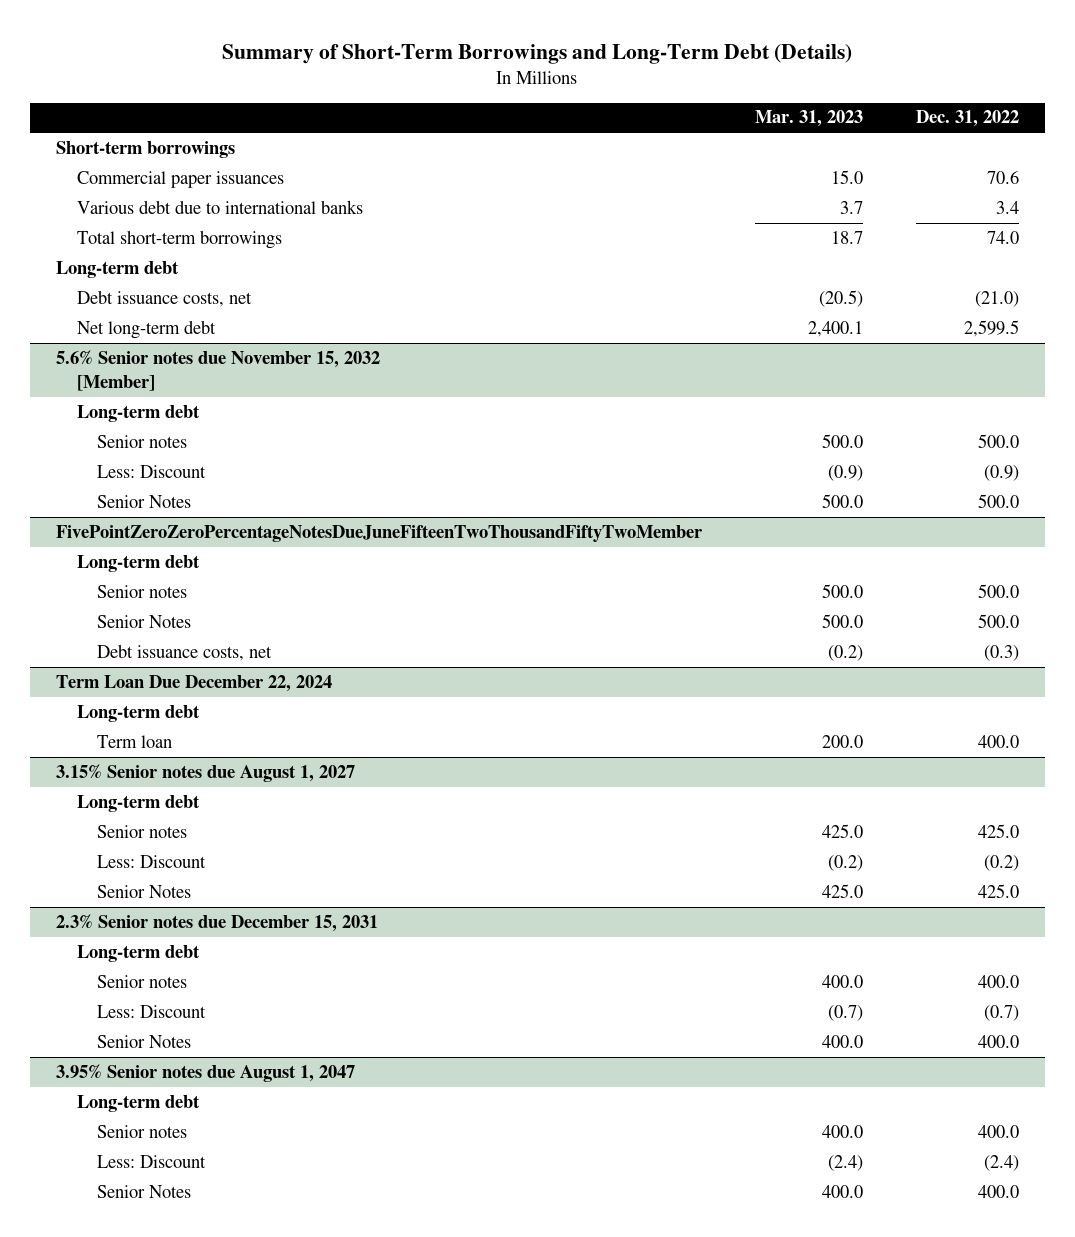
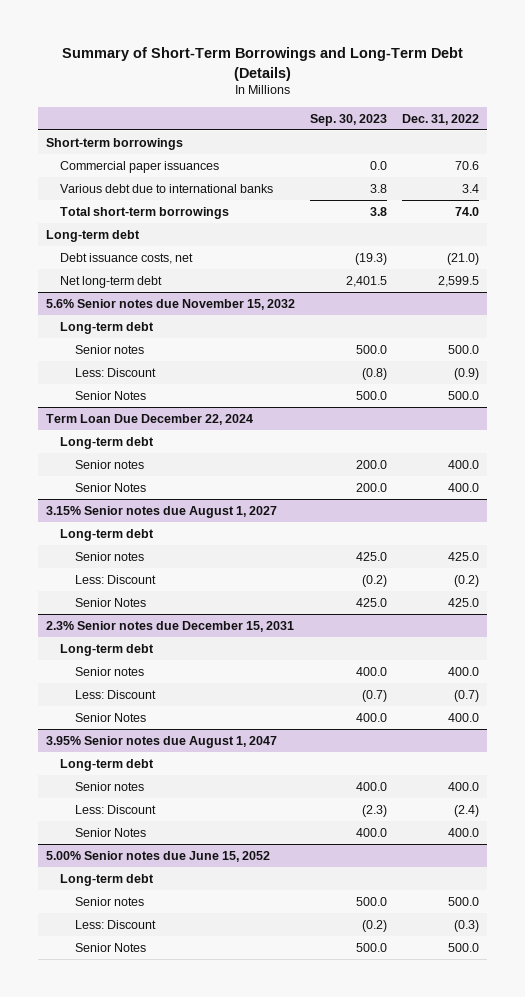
[754,110,863,128] Mar. 31, 2023 -> none
none -> [310,113,388,126] Sep. 30, 2023
[56,349,381,391] 5.6% Senior notes due November 15, 2032 [Member] -> [46,298,296,310] 5.6% Senior notes due November 15, 2032
[56,524,704,542] FivePointZeroZeroPercentageNotesDueJuneFifteenTwoThousandFiftyTwoMember -> none
[76,554,200,572] Long-term debt -> none
[97,584,188,598] Senior notes -> none
[97,614,192,628] Senior Notes -> none
[97,643,273,661] Debt issuance costs, net -> none
[97,734,173,748] Term loan -> none
none -> [74,459,144,469] Senior notes
none -> [74,482,146,492] Senior Notes
none -> [46,850,271,862] 5.00% Senior notes due June 15, 2052
none -> [60,873,155,886] Long-term debt
none -> [74,896,144,906] Senior notes
none -> [74,919,156,929] Less: Discount
none -> [74,942,146,952] Senior Notes

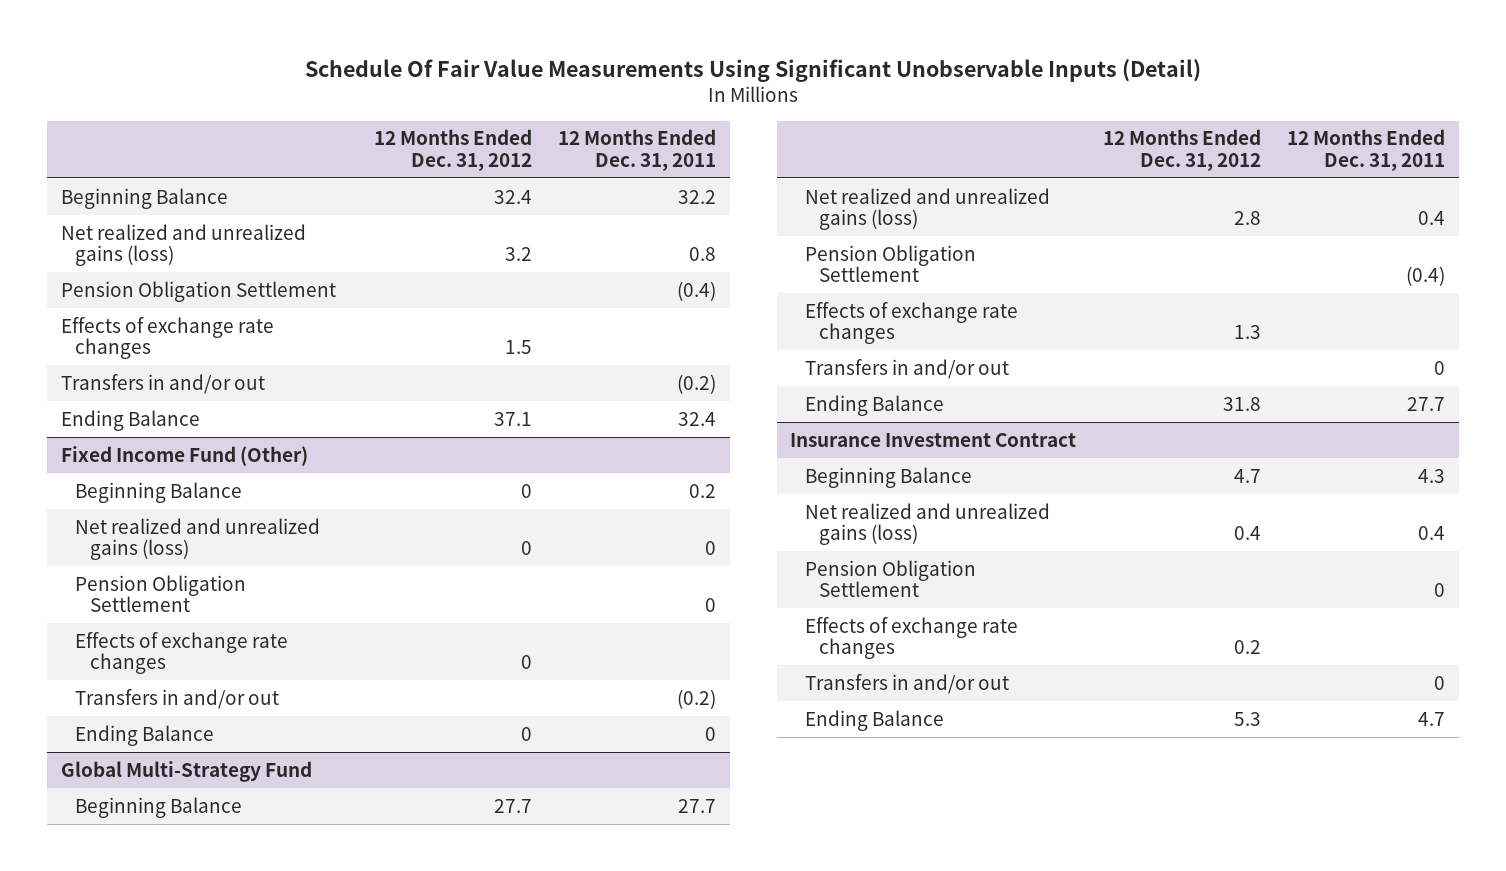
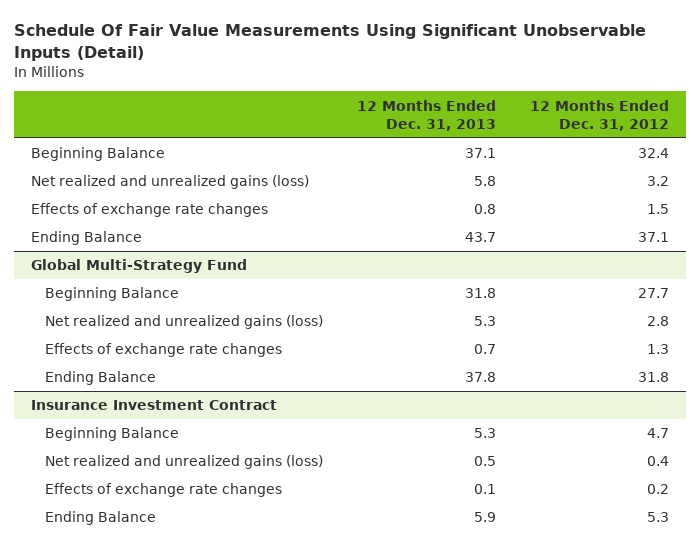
[558,129,717,171] 12 Months Ended Dec. 31, 2011 -> none
none -> [356,99,496,131] 12 Months Ended Dec. 31, 2013
[60,280,336,302] Pension Obligation Settlement -> none
[60,373,265,394] Transfers in and/or out -> none
[60,445,308,466] Fixed Income Fund (Other) -> none
[75,481,243,503] Beginning Balance -> none
[75,517,321,561] Net realized and unrealized gains (loss) -> none
[75,574,247,613] Pension Obligation Settlement -> none
[75,631,289,675] Effects of exchange rate changes -> none
[75,688,280,709] Transfers in and/or out -> none
[75,724,215,746] Ending Balance -> none
[804,244,976,283] Pension Obligation Settlement -> none
[804,358,1009,379] Transfers in and/or out -> none
[804,559,976,598] Pension Obligation Settlement -> none
[804,673,1009,694] Transfers in and/or out -> none

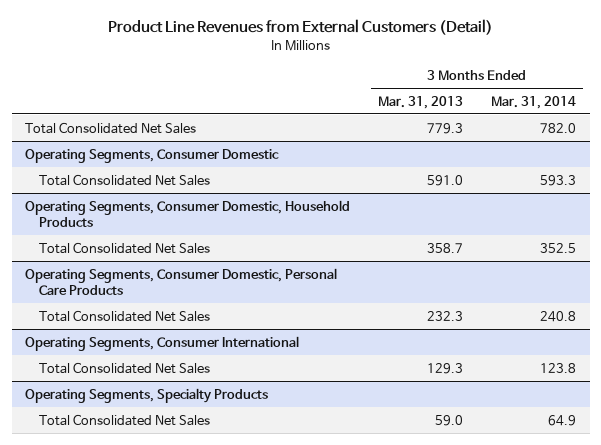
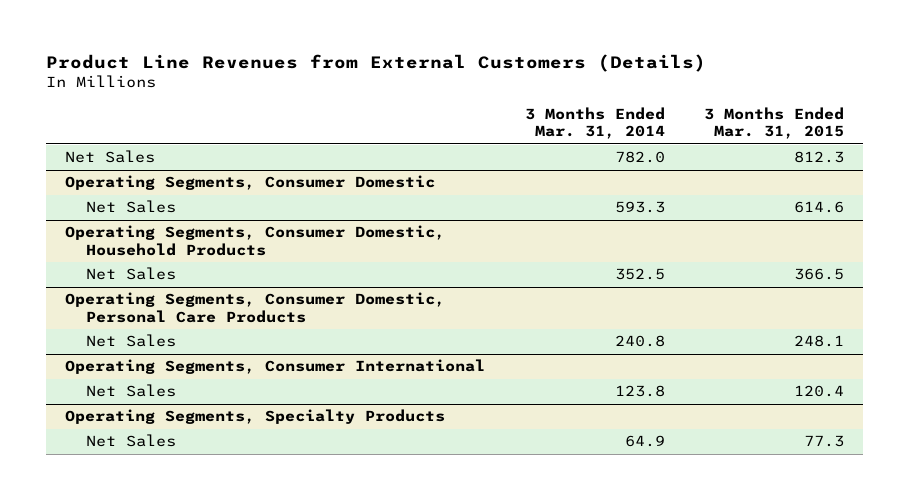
[107,18,493,35] Product Line Revenues from External Customers (Detail) -> [45,53,706,72] Product Line Revenues from External Customers (Details)
[378,95,464,109] Mar. 31, 2013 -> none
none -> [703,107,844,140] 3 Months Ended Mar. 31, 2015
[25,121,197,134] Total Consolidated Net Sales -> [65,150,156,164] Net Sales
[39,173,211,186] Total Consolidated Net Sales -> [86,200,177,214] Net Sales
[39,241,211,254] Total Consolidated Net Sales -> [86,267,177,281] Net Sales
[39,309,211,322] Total Consolidated Net Sales -> [86,334,177,348] Net Sales
[39,361,211,374] Total Consolidated Net Sales -> [86,384,177,398] Net Sales
[39,413,211,426] Total Consolidated Net Sales -> [86,434,177,448] Net Sales

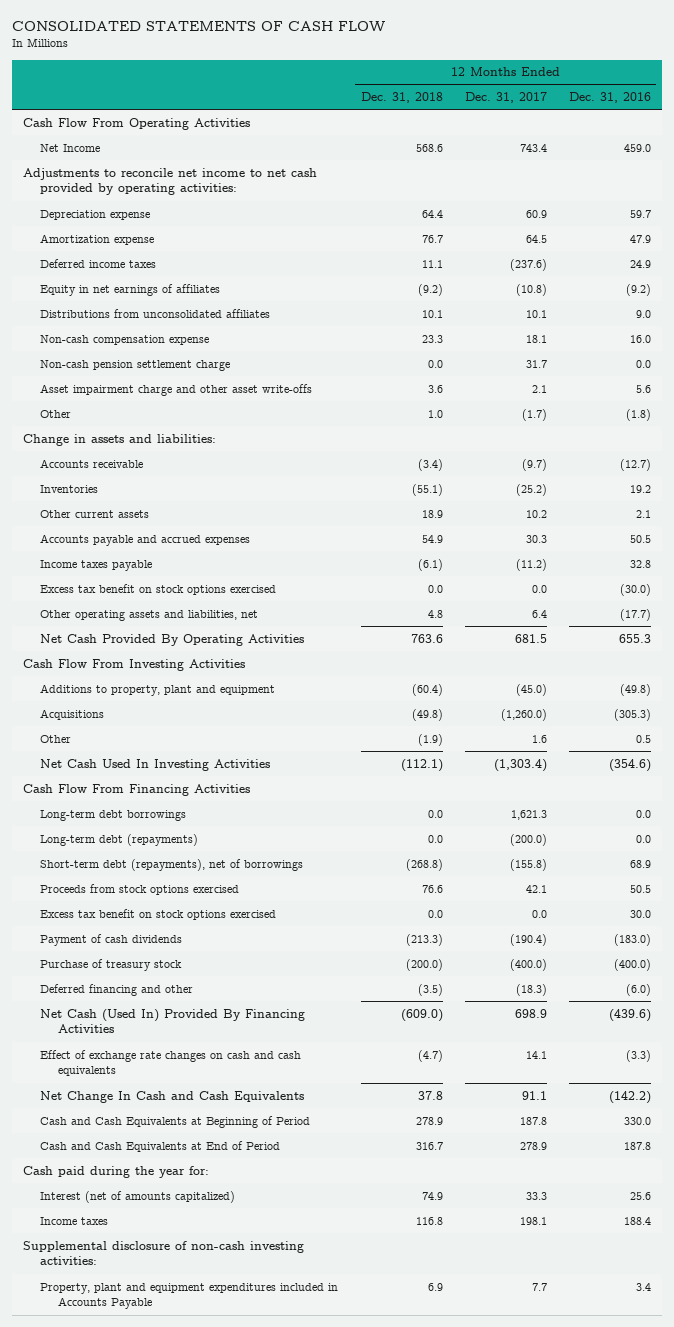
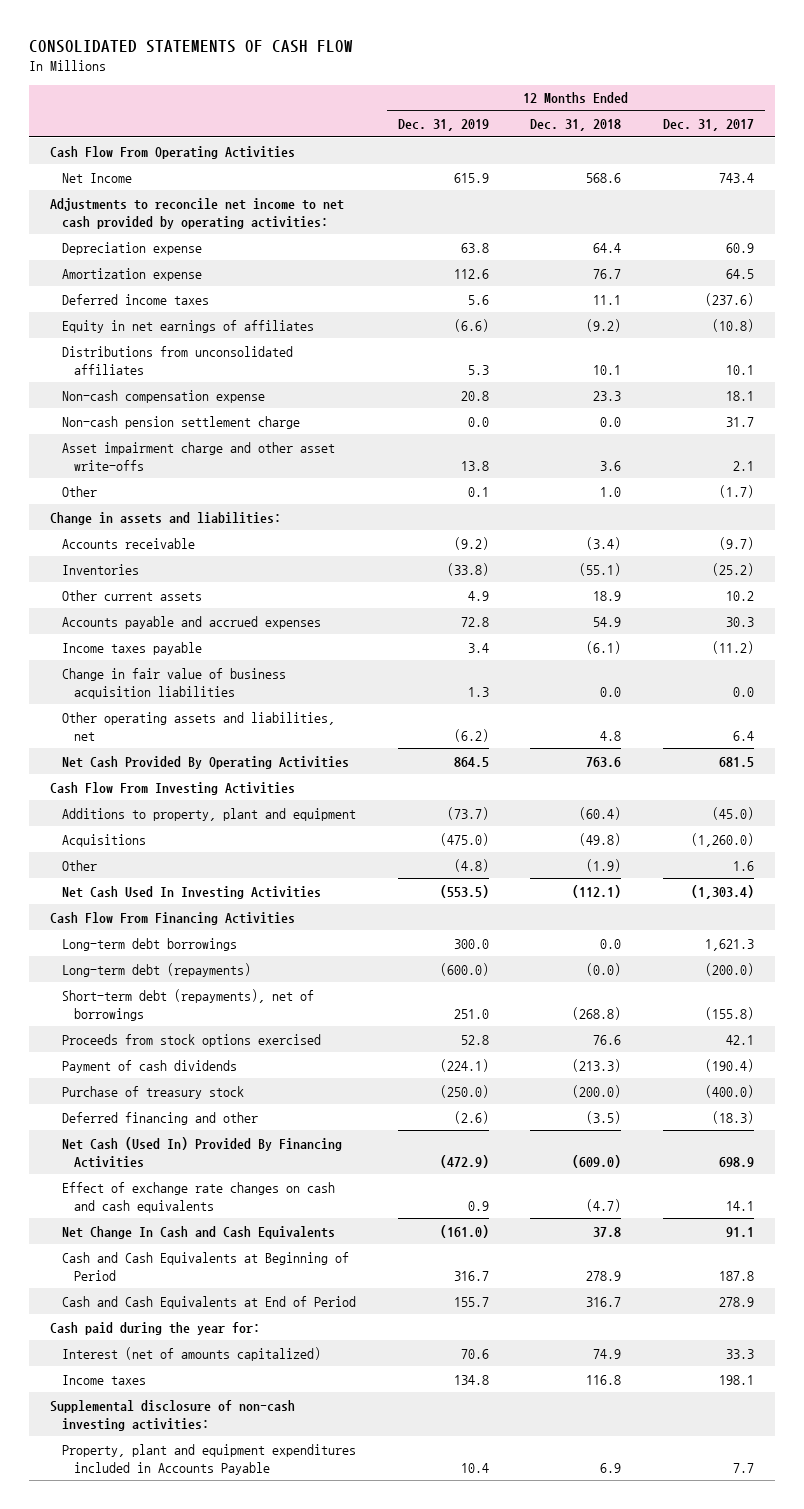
[568,92,651,104] Dec. 31, 2016 -> none
none -> [397,119,489,132] Dec. 31, 2019
[40,583,277,595] Excess tax benefit on stock options exercised -> none
none -> [61,667,286,699] Change in fair value of business acquisition liabilities
[427,834,443,843] 0.0 -> [586,962,622,976] (0.0)
[40,908,277,920] Excess tax benefit on stock options exercised -> none

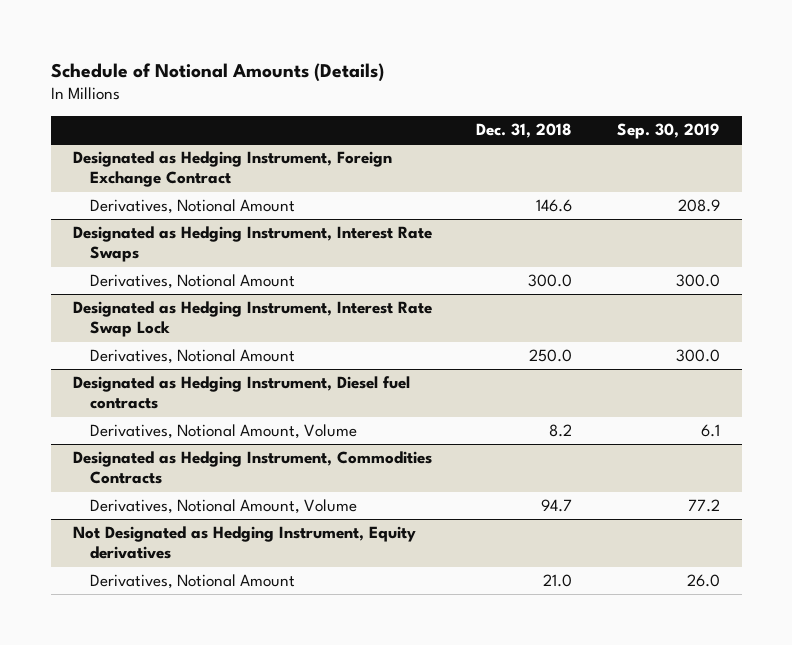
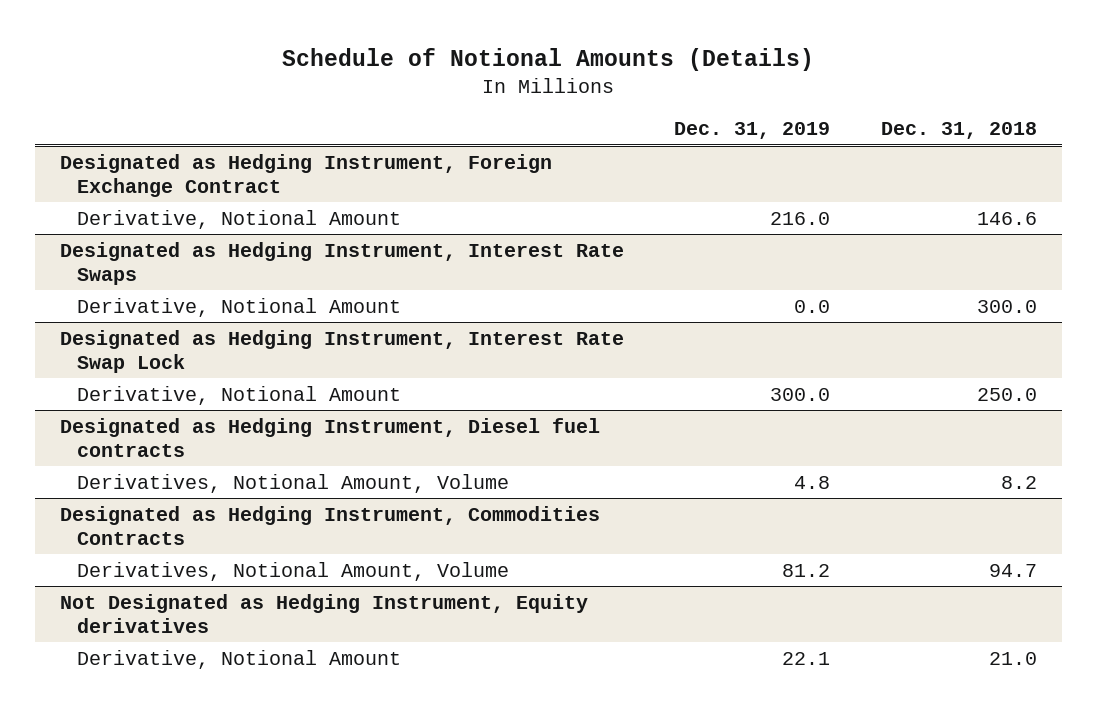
[616,123,720,140] Sep. 30, 2019 -> none
none -> [674,122,831,140] Dec. 31, 2019
[89,199,295,215] Derivatives, Notional Amount -> [76,209,401,229] Derivative, Notional Amount
[89,274,295,290] Derivatives, Notional Amount -> [76,297,401,317] Derivative, Notional Amount
[89,349,295,365] Derivatives, Notional Amount -> [76,385,401,405] Derivative, Notional Amount
[89,574,295,590] Derivatives, Notional Amount -> [76,649,401,669] Derivative, Notional Amount

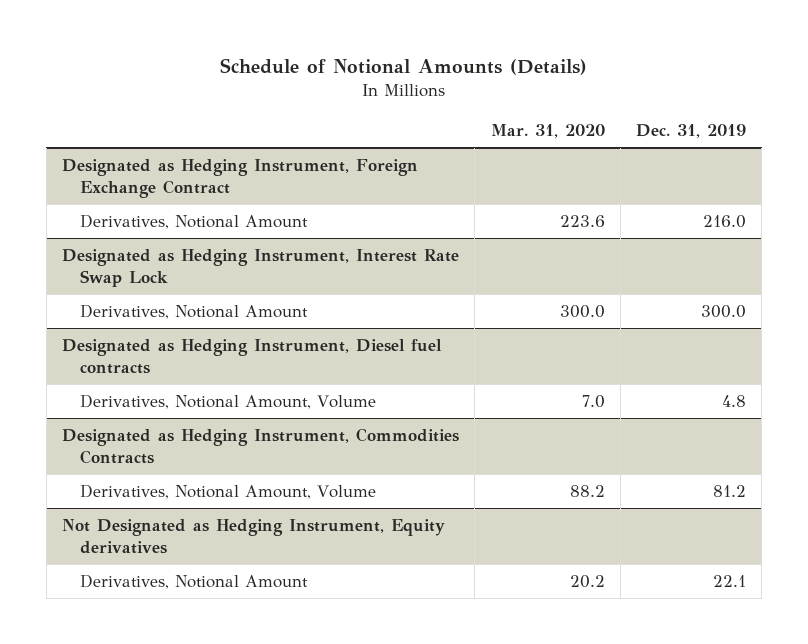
[880,122,1037,140] Dec. 31, 2018 -> none
none -> [490,123,605,138] Mar. 31, 2020
[60,241,625,285] Designated as Hedging Instrument, Interest Rate Swaps -> none
[76,297,401,317] Derivative, Notional Amount -> none
[76,209,401,229] Derivative, Notional Amount -> [79,214,308,230] Derivatives, Notional Amount
[76,385,401,405] Derivative, Notional Amount -> [79,304,308,320] Derivatives, Notional Amount
[76,649,401,669] Derivative, Notional Amount -> [79,574,308,590] Derivatives, Notional Amount

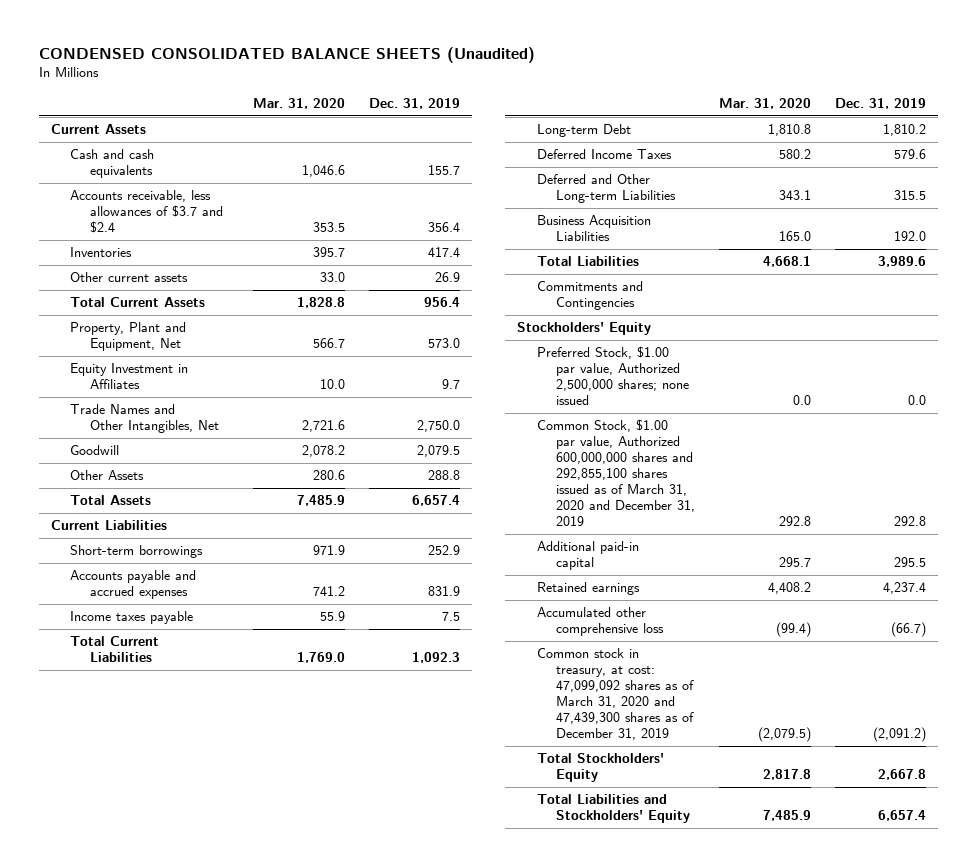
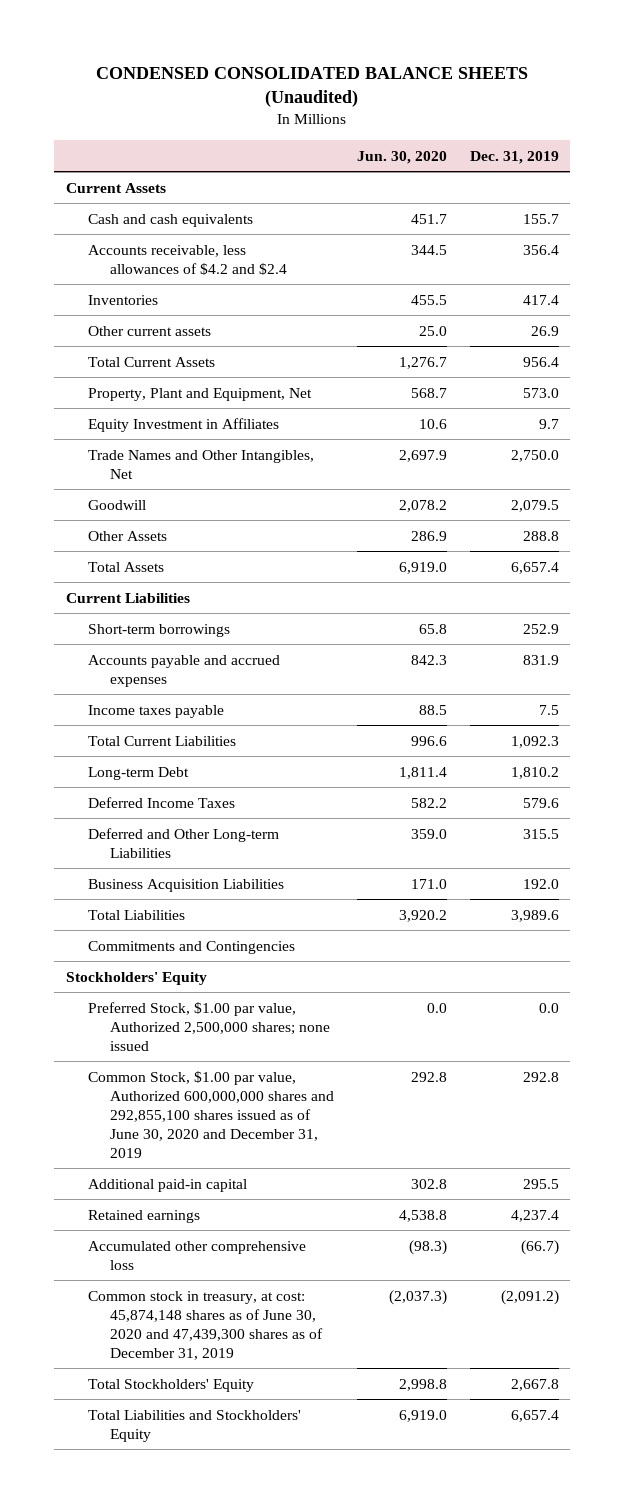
[252,97,345,109] Mar. 31, 2020 -> none
none -> [356,150,447,164] Jun. 30, 2020
[70,190,224,234] Accounts receivable, less allowances of $3.7 and $2.4 -> [87,244,288,275] Accounts receivable, less allowances of $4.2 and $2.4
[536,419,696,527] Common Stock, $1.00 par value, Authorized 600,000,000 shares and 292,855,100 shares issued as of March 31, 2020 and December 31, 2019 -> [87,1070,335,1158] Common Stock, $1.00 par value, Authorized 600,000,000 shares and 292,855,100 shares issued as of June 30, 2020 and December 31, 2019
[536,648,695,741] Common stock in treasury, at cost: 47,099,092 shares as of March 31, 2020 and 47,439,300 shares as of December 31, 2019 -> [87,1290,324,1360] Common stock in treasury, at cost: 45,874,148 shares as of June 30, 2020 and 47,439,300 shares as of December 31, 2019

